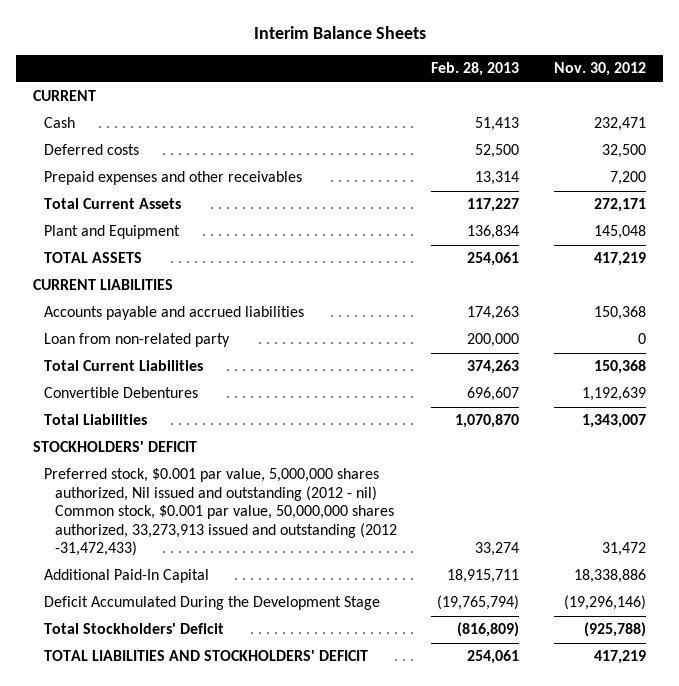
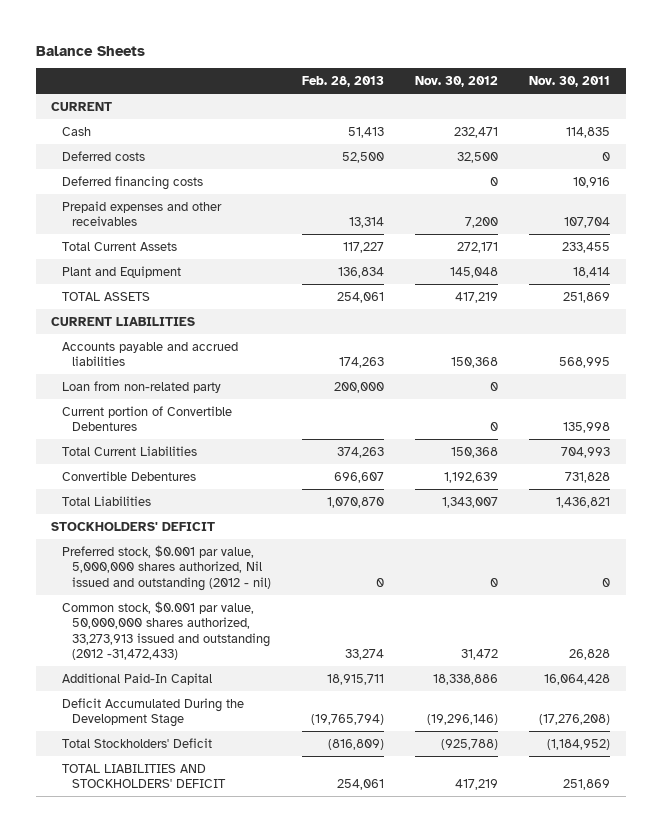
[253,26,426,40] Interim Balance Sheets -> [35,45,145,56] Balance Sheets
none -> [529,75,611,87] Nov. 30, 2011
none -> [61,175,203,190] Deferred financing costs
none -> [61,405,232,432] Current portion of Convertible Debentures
[43,468,397,557] Preferred stock, $0.001 par value, 5,000,000 shares authorized, Nil issued and outstanding (2012 - nil) Common stock, $0.001 par value, 50,000,000 shares authorized, 33,273,913 issued and outstanding (2012 -31,472,433) -> [61,544,272,591] Preferred stock, $0.001 par value, 5,000,000 shares authorized, Nil issued and outstanding (2012 - nil)
[475,542,520,557] 33,274 -> [376,577,385,587] 0
[602,542,647,557] 31,472 -> [490,577,499,587] 0
none -> [61,600,271,661] Common stock, $0.001 par value, 50,000,000 shares authorized, 33,273,913 issued and outstanding (2012 -31,472,433)

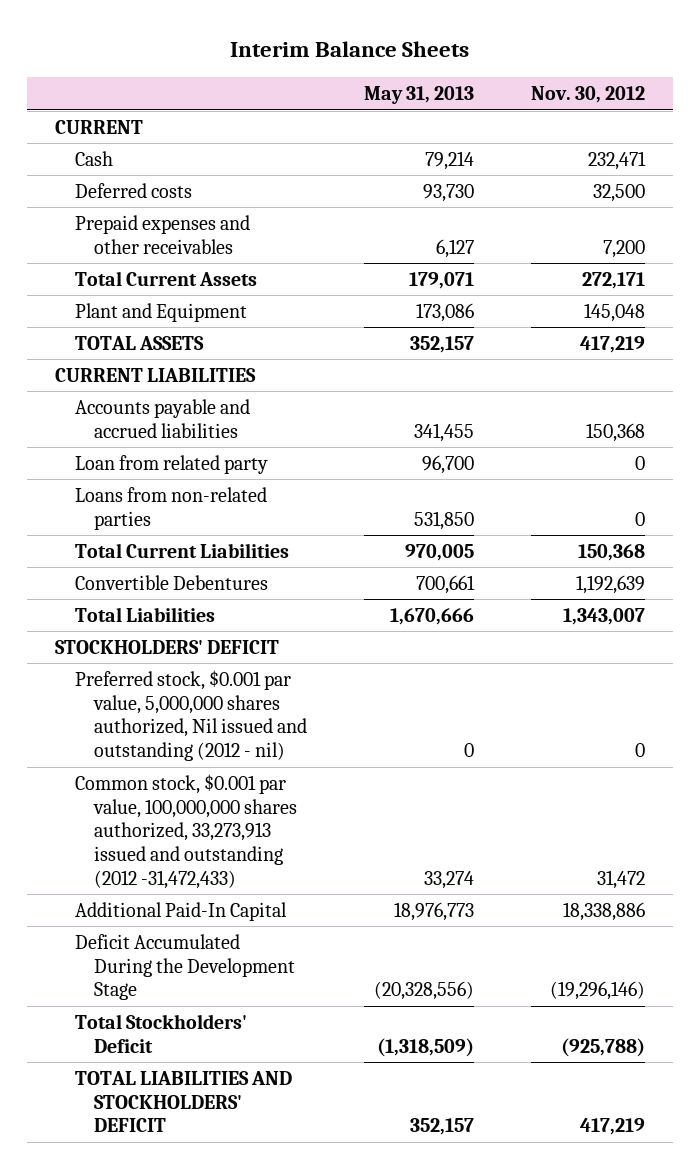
[35,45,145,56] Balance Sheets -> [229,41,469,58] Interim Balance Sheets
[302,75,385,87] Feb. 28, 2013 -> none
[529,75,611,87] Nov. 30, 2011 -> none
none -> [363,86,474,105] May 31, 2013
[61,175,203,190] Deferred financing costs -> none
[61,405,232,432] Current portion of Convertible Debentures -> none
none -> [74,454,268,474] Loan from related party
[61,380,221,393] Loan from non-related party -> [74,486,267,530] Loans from non-related parties
[61,600,271,661] Common stock, $0.001 par value, 50,000,000 shares authorized, 33,273,913 issued and outstanding (2012 -31,472,433) -> [74,773,297,889] Common stock, $0.001 par value, 100,000,000 shares authorized, 33,273,913 issued and outstanding (2012 -31,472,433)

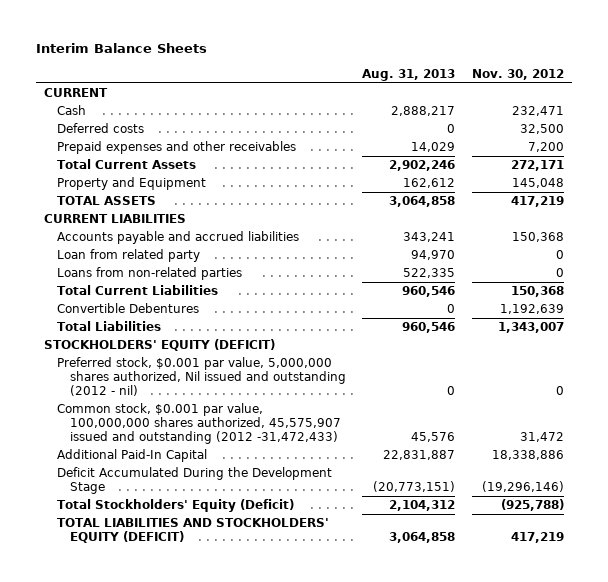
[363,86,474,105] May 31, 2013 -> none
none -> [362,68,456,81] Aug. 31, 2013
[74,302,247,322] Plant and Equipment -> [56,177,206,191] Property and Equipment
[55,639,280,654] STOCKHOLDERS' DEFICIT -> [44,339,276,352] STOCKHOLDERS' EQUITY (DEFICIT)
[74,773,297,889] Common stock, $0.001 par value, 100,000,000 shares authorized, 33,273,913 issued and outstanding (2012 -31,472,433) -> [56,403,341,444] Common stock, $0.001 par value, 100,000,000 shares authorized, 45,575,907 issued and outstanding (2012 -31,472,433)
[74,1013,247,1053] Total Stockholders' Deficit -> [56,499,294,513] Total Stockholders' Equity (Deficit)
[74,1070,292,1133] TOTAL LIABILITIES AND STOCKHOLDERS' DEFICIT -> [56,518,329,543] TOTAL LIABILITIES AND STOCKHOLDERS' EQUITY (DEFICIT)

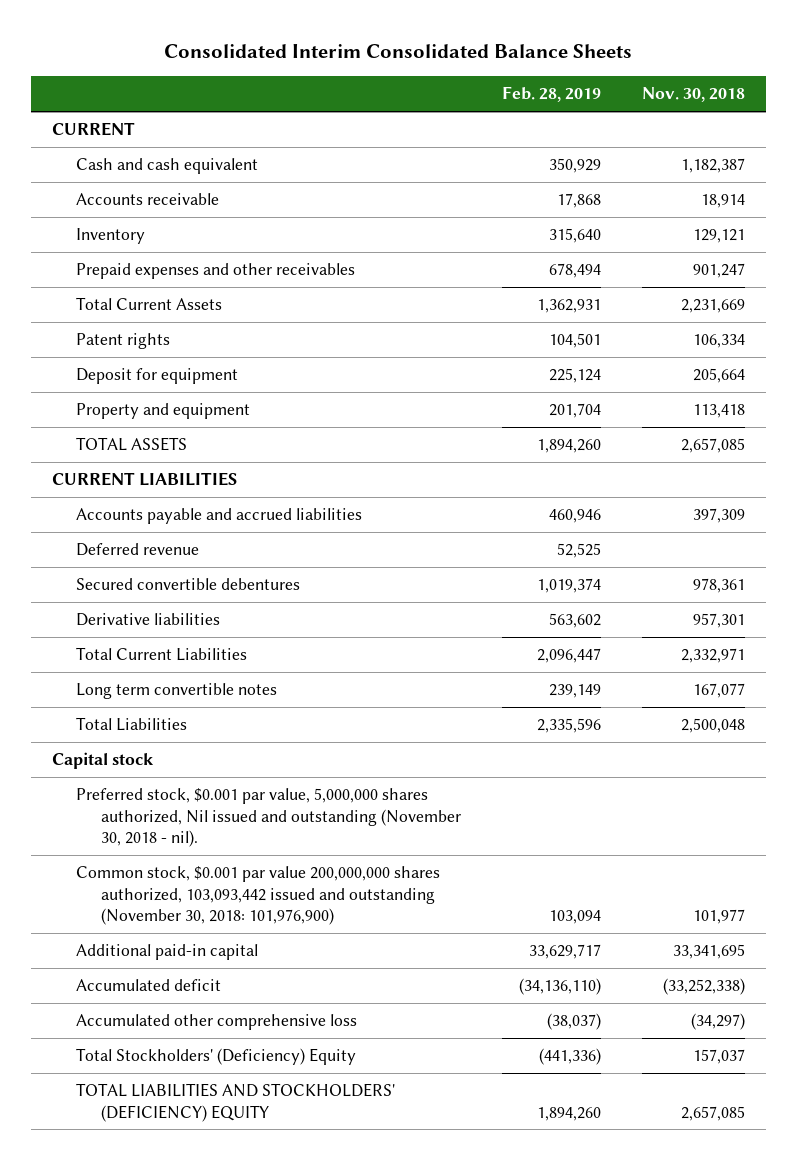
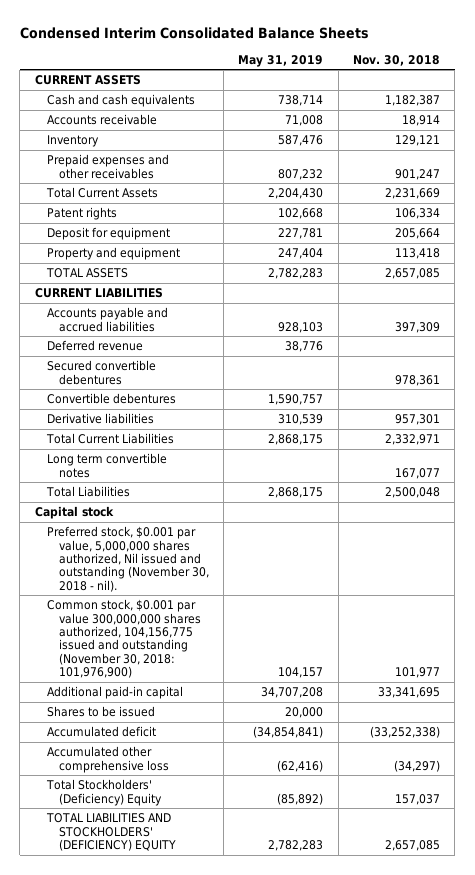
[164,44,633,59] Consolidated Interim Consolidated Balance Sheets -> [19,26,369,39] Condensed Interim Consolidated Balance Sheets
[502,86,602,103] Feb. 28, 2019 -> none
none -> [238,54,324,67] May 31, 2019
[51,122,135,137] CURRENT -> [34,75,141,86] CURRENT ASSETS
[76,158,259,175] Cash and cash equivalent -> [46,94,195,108] Cash and cash equivalents
none -> [46,393,176,405] Convertible debentures
[76,866,441,926] Common stock, $0.001 par value 200,000,000 shares authorized, 103,093,442 issued and outstanding (November 30, 2018: 101,976,900) -> [46,599,201,679] Common stock, $0.001 par value 300,000,000 shares authorized, 104,156,775 issued and outstanding (November 30, 2018: 101,976,900)
none -> [46,706,155,718] Shares to be issued

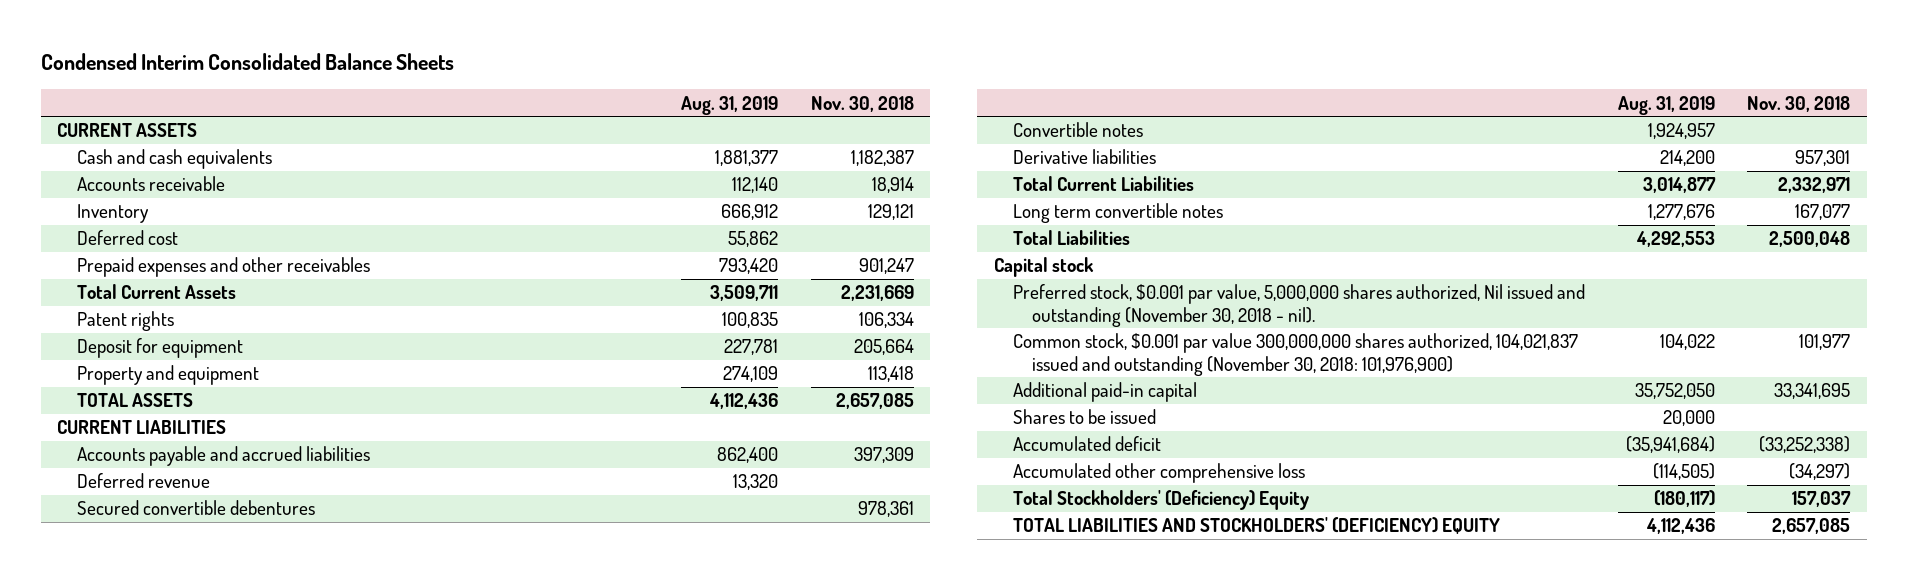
[238,54,324,67] May 31, 2019 -> none
none -> [681,95,779,115] Aug. 31, 2019
none -> [76,230,178,246] Deferred cost
[46,393,176,405] Convertible debentures -> [1012,122,1143,138] Convertible notes
[46,599,201,679] Common stock, $0.001 par value 300,000,000 shares authorized, 104,156,775 issued and outstanding (November 30, 2018: 101,976,900) -> [1012,333,1578,376] Common stock, $0.001 par value 300,000,000 shares authorized, 104,021,837 issued and outstanding (November 30, 2018: 101,976,900)

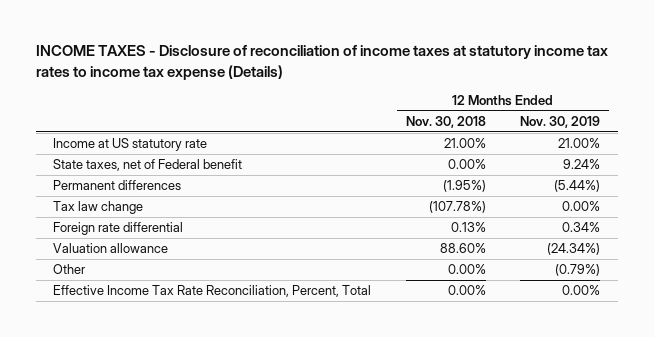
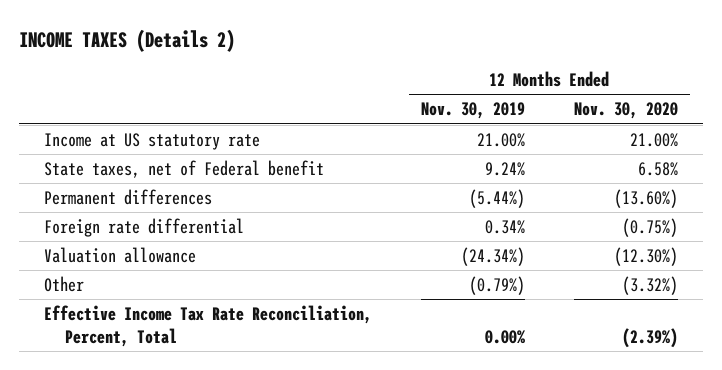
[36,45,609,80] INCOME TAXES - Disclosure of reconciliation of income taxes at statutory income tax rates to income tax expense (Details) -> [19,29,236,53] INCOME TAXES (Details 2)
[405,116,486,129] Nov. 30, 2018 -> none
none -> [573,102,678,120] Nov. 30, 2020
[53,201,144,215] Tax law change -> none

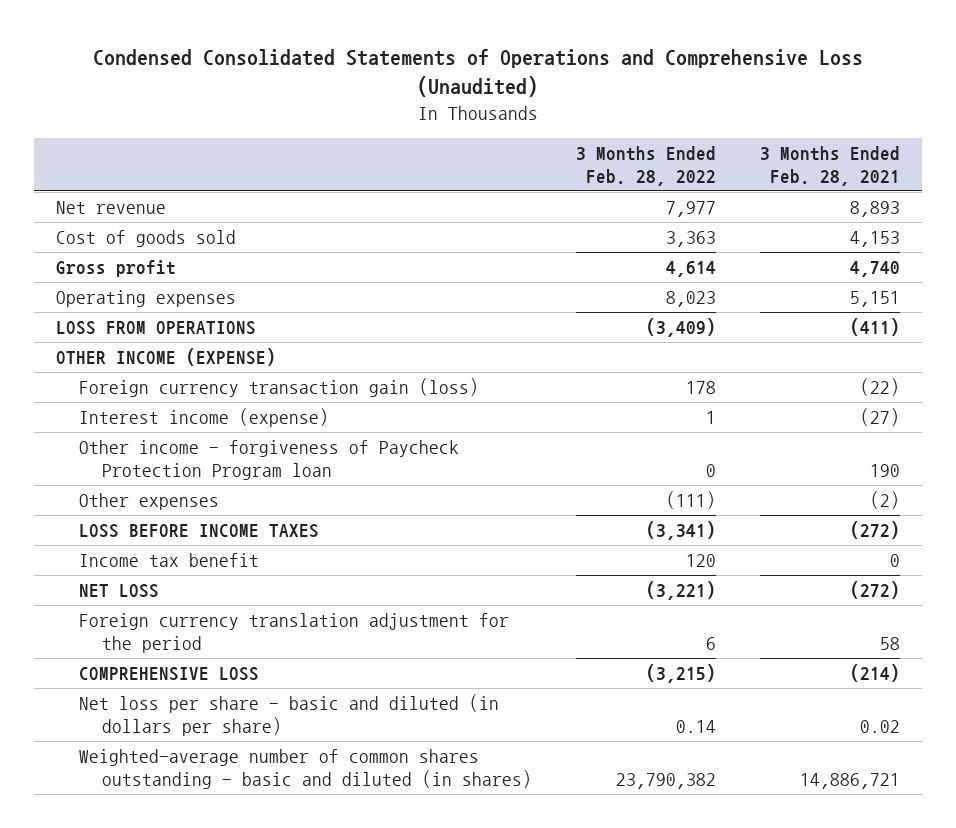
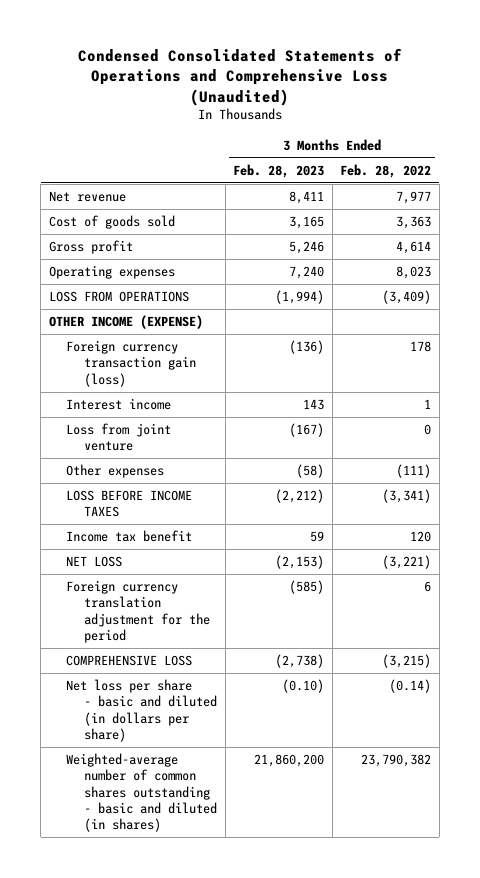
[759,145,900,186] 3 Months Ended Feb. 28, 2021 -> none
none -> [233,163,325,178] Feb. 28, 2023
[78,439,459,481] Other income - forgiveness of Paycheck Protection Program loan -> none
[78,407,329,427] Interest income (expense) -> [66,398,172,411] Interest income
none -> [66,423,172,452] Loss from joint venture
[675,720,716,734] 0.14 -> [389,679,432,694] (0.14)

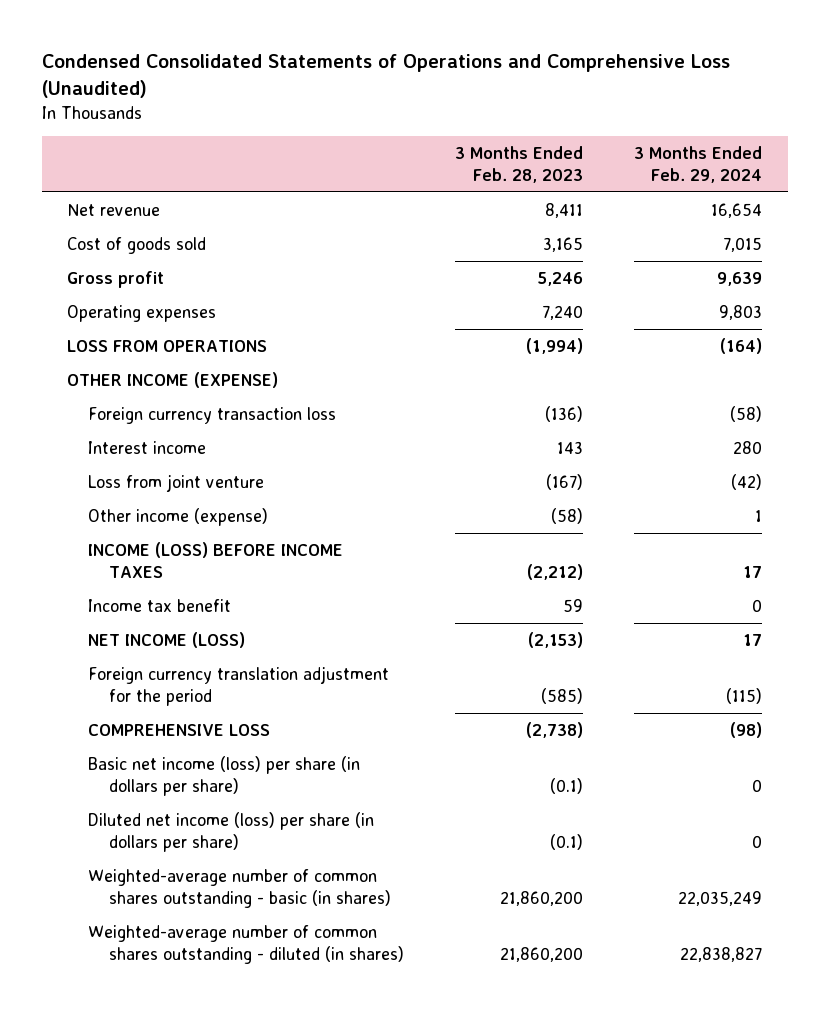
[340,163,432,178] Feb. 28, 2022 -> none
none -> [634,145,763,183] 3 Months Ended Feb. 29, 2024
[66,340,197,387] Foreign currency transaction gain (loss) -> [87,406,336,424] Foreign currency transaction loss
[66,464,165,479] Other expenses -> none
none -> [87,507,268,526] Other income (expense)
[66,490,193,518] LOSS BEFORE INCOME TAXES -> [87,541,343,578] INCOME (LOSS) BEFORE INCOME TAXES
[66,556,123,568] NET LOSS -> [87,631,245,648] NET INCOME (LOSS)
[66,679,218,743] Net loss per share - basic and diluted (in dollars per share) -> [87,755,360,796] Basic net income (loss) per share (in dollars per share)
[282,679,325,694] (0.10) -> [549,777,583,794] (0.1)
none -> [87,811,374,852] Diluted net income (loss) per share (in dollars per share)
[66,753,218,833] Weighted-average number of common shares outstanding - basic and diluted (in shares) -> [87,868,391,908] Weighted-average number of common shares outstanding - basic (in shares)
none -> [87,924,404,964] Weighted-average number of common shares outstanding - diluted (in shares)

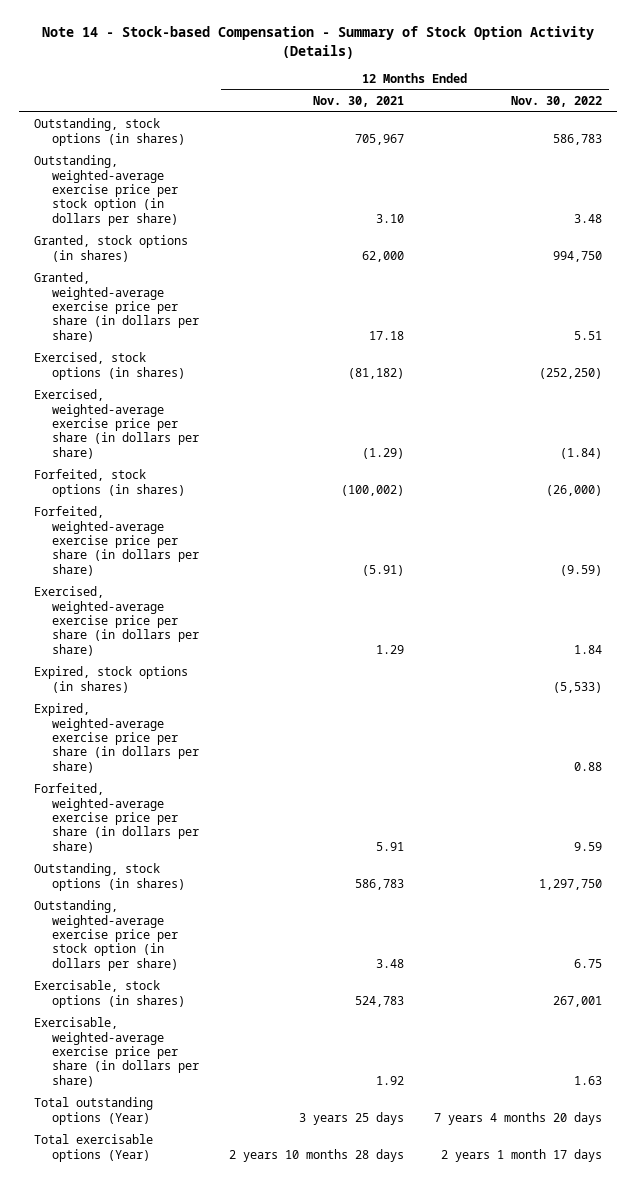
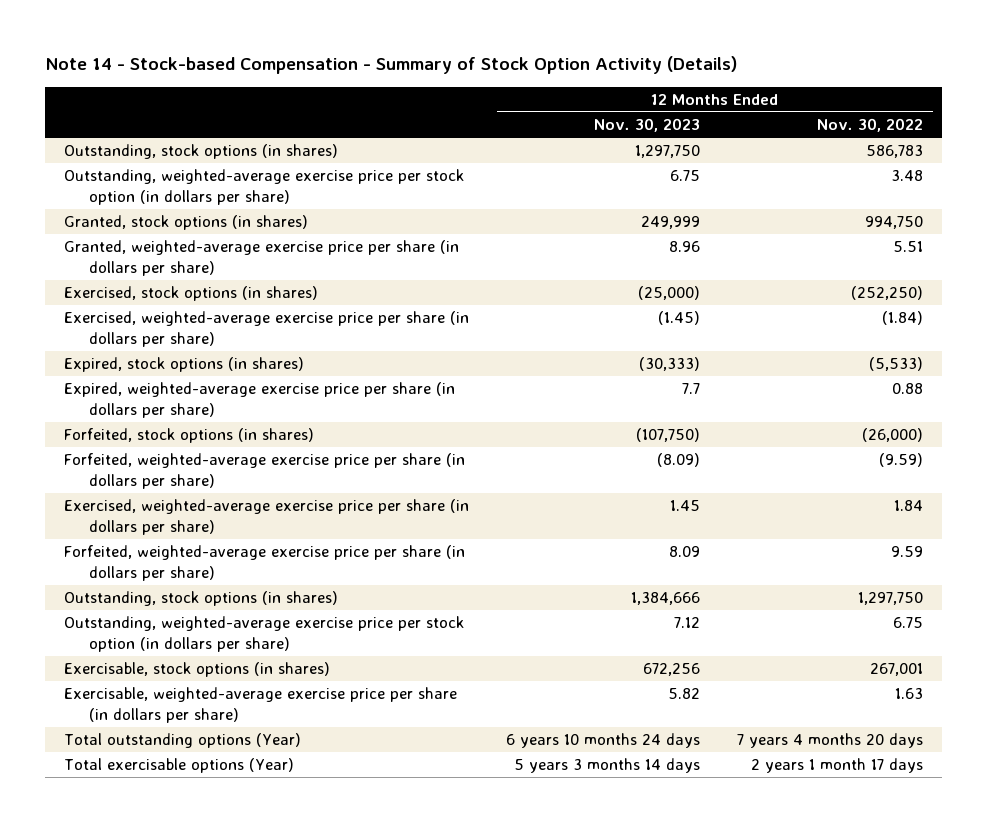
[312,96,404,108] Nov. 30, 2021 -> none
none -> [594,118,701,133] Nov. 30, 2023
[33,666,188,693] Expired, stock options (in shares) -> [63,357,304,373] Expired, stock options (in shares)
[33,703,200,773] Expired, weighted-average exercise price per share (in dollars per share) -> [63,382,455,419] Expired, weighted-average exercise price per share (in dollars per share)

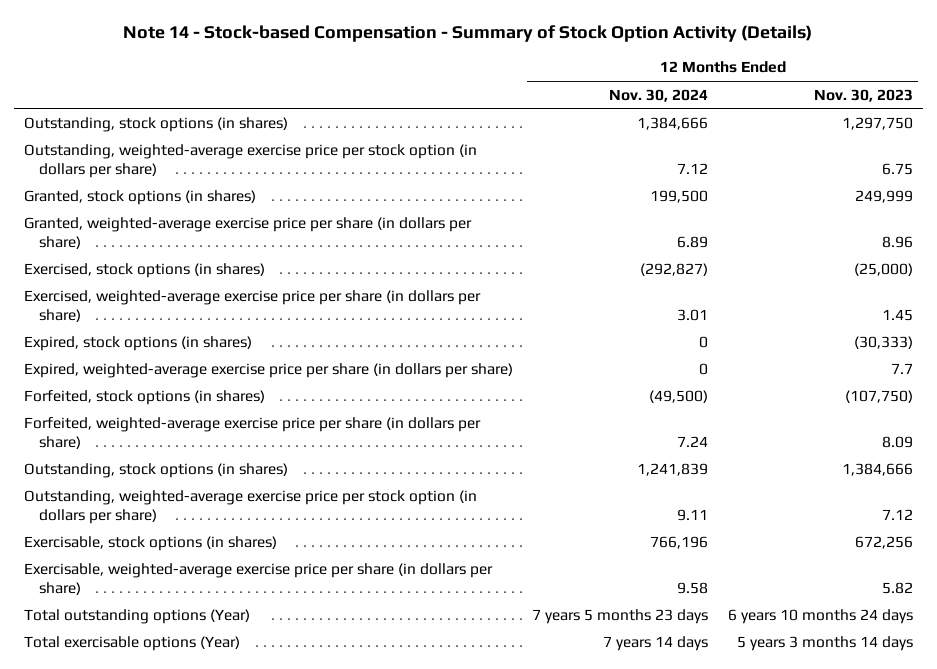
[817,118,924,133] Nov. 30, 2022 -> none
none -> [609,88,709,102] Nov. 30, 2024
[63,311,469,348] Exercised, weighted-average exercise price per share (in dollars per share) -> none
[63,499,469,536] Exercised, weighted-average exercise price per share (in dollars per share) -> [23,289,481,322] Exercised, weighted-average exercise price per share (in dollars per share)
[63,453,465,490] Forfeited, weighted-average exercise price per share (in dollars per share) -> none

